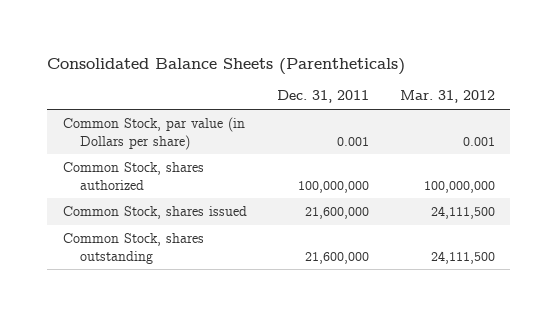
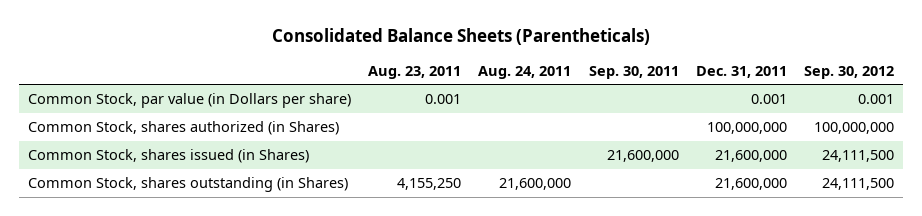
[399,90,495,104] Mar. 31, 2012 -> none
none -> [367,65,461,79] Aug. 23, 2011
none -> [478,65,572,79] Aug. 24, 2011
none -> [588,65,679,79] Sep. 30, 2011
none -> [804,65,895,79] Sep. 30, 2012
[62,162,204,190] Common Stock, shares authorized -> [27,121,339,136] Common Stock, shares authorized (in Shares)
[62,206,247,220] Common Stock, shares issued -> [27,149,309,164] Common Stock, shares issued (in Shares)
[62,233,204,264] Common Stock, shares outstanding -> [27,177,348,193] Common Stock, shares outstanding (in Shares)

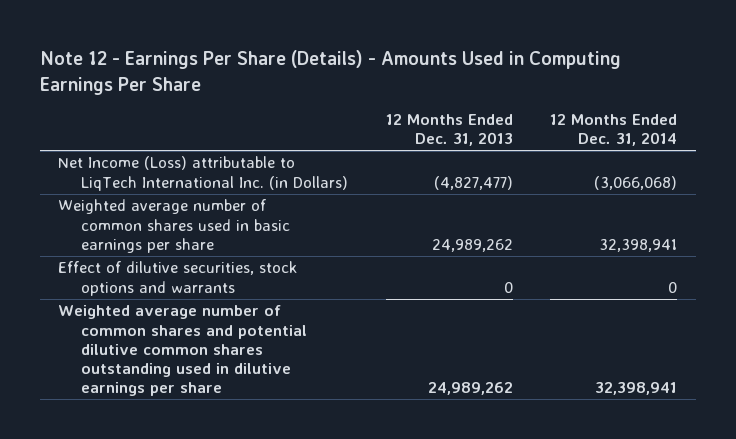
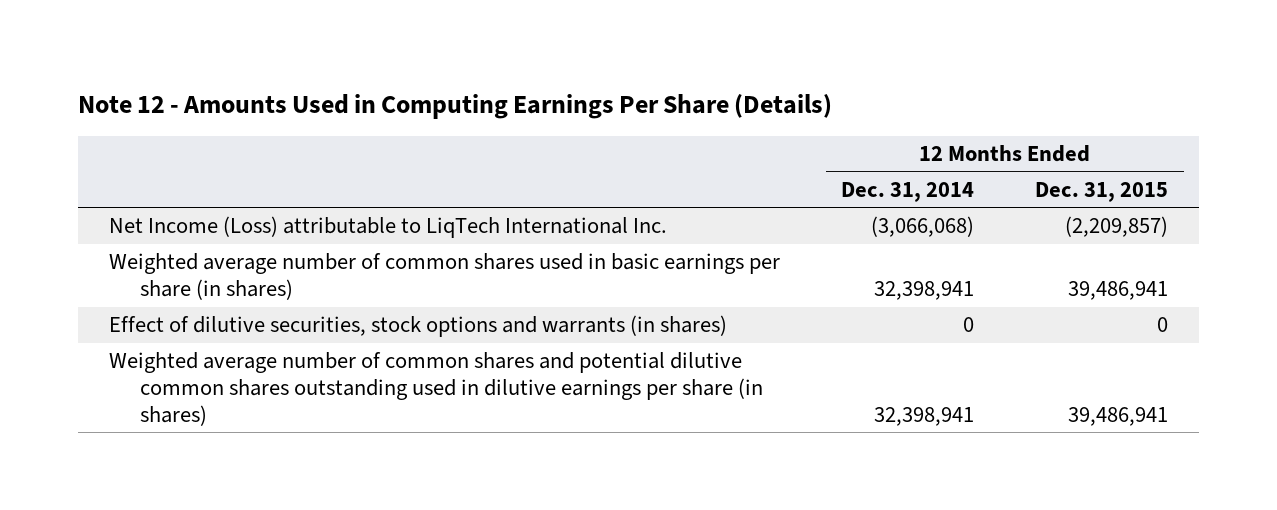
[39,50,621,95] Note 12 - Earnings Per Share (Details) - Amounts Used in Computing Earnings Per Share -> [78,94,833,120] Note 12 - Amounts Used in Computing Earnings Per Share (Details)
[385,113,513,146] 12 Months Ended Dec. 31, 2013 -> none
none -> [1035,181,1169,202] Dec. 31, 2015
[58,156,348,191] Net Income (Loss) attributable to LiqTech International Inc. (in Dollars) -> [108,216,667,239] Net Income (Loss) attributable to LiqTech International Inc.
[58,199,290,253] Weighted average number of common shares used in basic earnings per share -> [108,253,780,301] Weighted average number of common shares used in basic earnings per share (in shares)
[58,261,298,296] Effect of dilutive securities, stock options and warrants -> [108,315,727,338] Effect of dilutive securities, stock options and warrants (in shares)
[58,305,307,397] Weighted average number of common shares and potential dilutive common shares outstanding used in dilutive earnings per share -> [108,352,764,427] Weighted average number of common shares and potential dilutive common shares outstanding used in dilutive earnings per share (in shares)

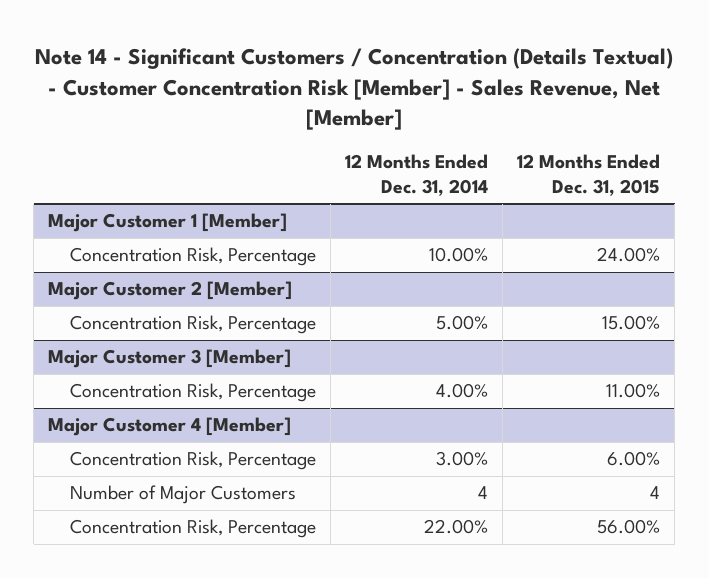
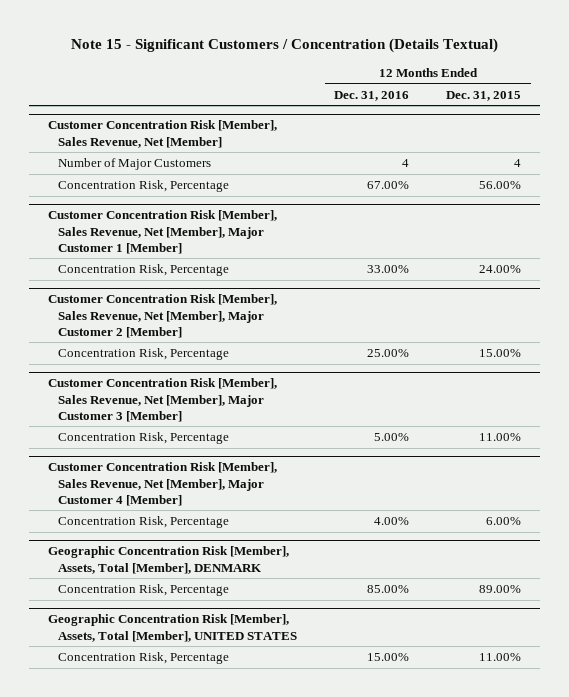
[35,48,674,131] Note 14 - Significant Customers / Concentration (Details Textual) - Customer Concentration Risk [Member] - Sales Revenue, Net [Member] -> [70,38,498,54] Note 15 - Significant Customers / Concentration (Details Textual)
[345,154,489,196] 12 Months Ended Dec. 31, 2014 -> none
none -> [333,90,409,101] Dec. 31, 2016
[48,213,288,233] Major Customer 1 [Member] -> none
none -> [47,120,277,148] Customer Concentration Risk [Member], Sales Revenue, Net [Member]
none -> [57,157,211,170] Number of Major Customers
none -> [57,179,229,192] Concentration Risk, Percentage
none -> [47,210,277,254] Customer Concentration Risk [Member], Sales Revenue, Net [Member], Major Customer 1 [Member]
[48,281,293,301] Major Customer 2 [Member] -> none
none -> [47,294,277,338] Customer Concentration Risk [Member], Sales Revenue, Net [Member], Major Customer 2 [Member]
[48,349,292,369] Major Customer 3 [Member] -> none
none -> [47,378,277,422] Customer Concentration Risk [Member], Sales Revenue, Net [Member], Major Customer 3 [Member]
[48,417,292,437] Major Customer 4 [Member] -> none
none -> [47,462,277,506] Customer Concentration Risk [Member], Sales Revenue, Net [Member], Major Customer 4 [Member]
[70,485,297,505] Number of Major Customers -> none
none -> [47,546,289,574] Geographic Concentration Risk [Member], Assets, Total [Member], DENMARK
[597,519,661,535] 56.00% -> [479,584,522,593] 89.00%
none -> [47,614,297,642] Geographic Concentration Risk [Member], Assets, Total [Member], UNITED STATES
none -> [57,651,229,664] Concentration Risk, Percentage

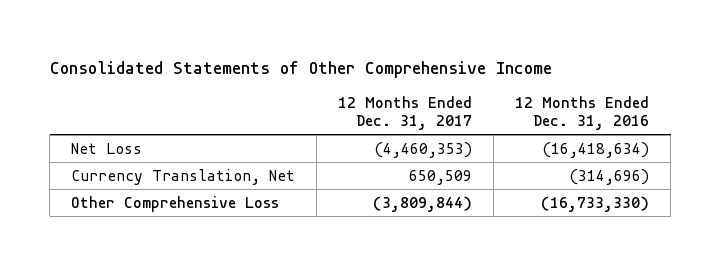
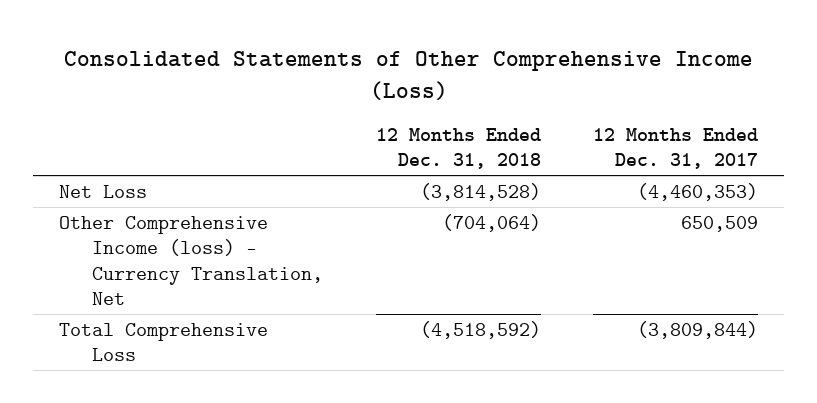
[49,60,552,78] Consolidated Statements of Other Comprehensive Income -> [63,50,753,100] Consolidated Statements of Other Comprehensive Income (Loss)
[515,95,650,131] 12 Months Ended Dec. 31, 2016 -> none
none -> [375,127,541,170] 12 Months Ended Dec. 31, 2018
[71,168,296,185] Currency Translation, Net -> [59,215,324,306] Other Comprehensive Income (loss) - Currency Translation, Net
[71,195,280,212] Other Comprehensive Loss -> [59,322,269,362] Total Comprehensive Loss

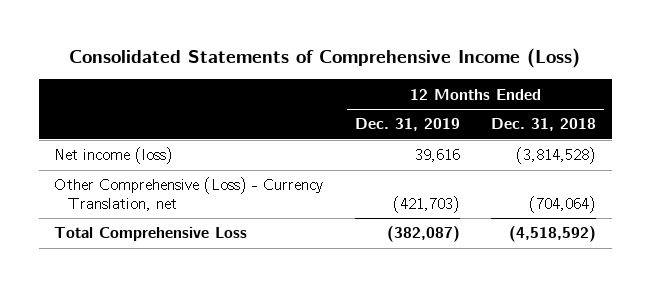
[63,50,753,100] Consolidated Statements of Other Comprehensive Income (Loss) -> [69,48,581,69] Consolidated Statements of Comprehensive Income (Loss)
[592,127,758,170] 12 Months Ended Dec. 31, 2017 -> none
none -> [354,118,460,132] Dec. 31, 2019
[59,184,148,198] Net Loss -> [54,147,174,165] Net income (loss)
[59,215,324,306] Other Comprehensive Income (loss) - Currency Translation, Net -> [54,177,324,212] Other Comprehensive (Loss) - Currency Translation, net

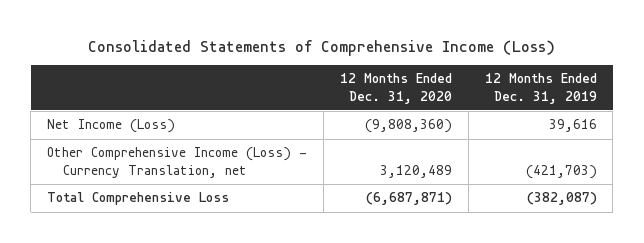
[491,118,597,132] Dec. 31, 2018 -> none
none -> [339,73,452,104] 12 Months Ended Dec. 31, 2020
[54,147,174,165] Net income (loss) -> [47,119,176,134] Net Income (Loss)
[54,177,324,212] Other Comprehensive (Loss) - Currency Translation, net -> [47,147,308,178] Other Comprehensive Income (Loss) - Currency Translation, net

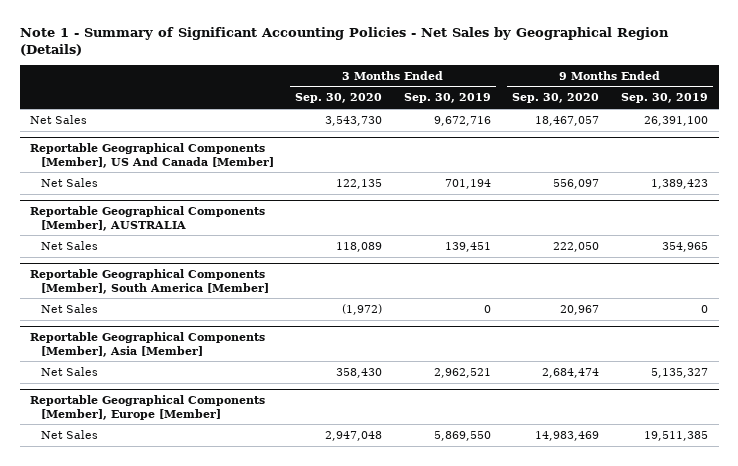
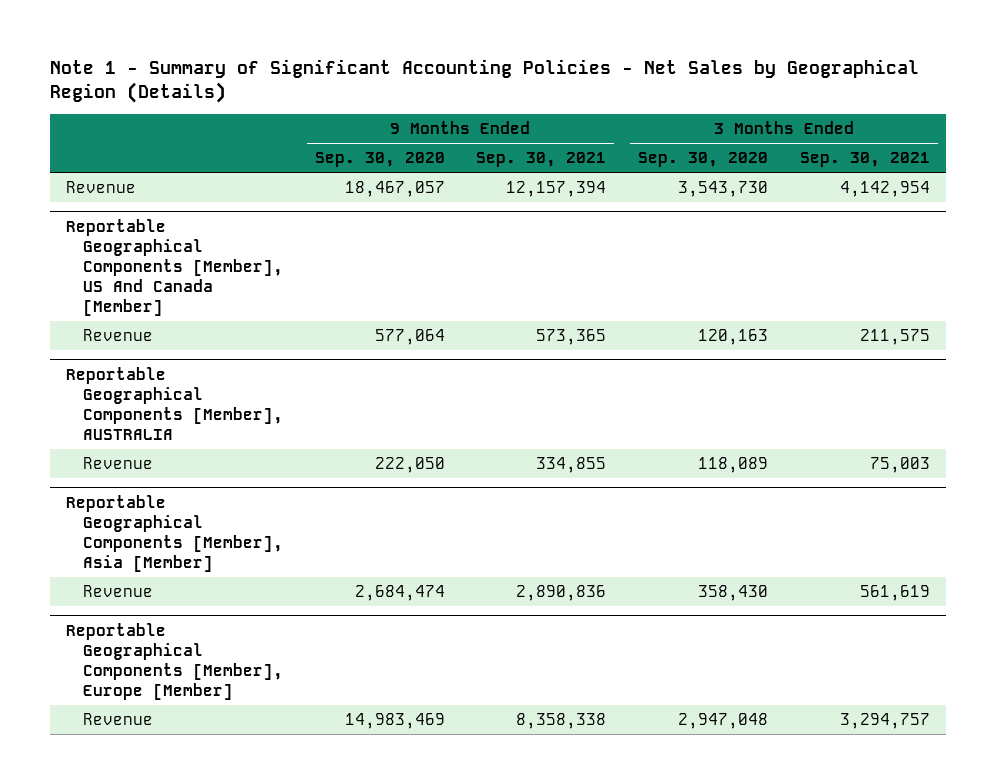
[403,93,491,104] Sep. 30, 2019 -> none
[620,93,708,104] Sep. 30, 2019 -> none
none -> [476,152,607,168] Sep. 30, 2021
none -> [799,152,930,168] Sep. 30, 2021
[30,114,88,124] Net Sales -> [65,180,136,193] Revenue
[40,177,98,187] Net Sales -> none
none -> [82,328,153,341] Revenue
[30,269,269,294] Reportable Geographical Components [Member], South America [Member] -> none
[40,303,98,313] Net Sales -> none
[40,240,98,250] Net Sales -> [82,456,153,469] Revenue
[40,366,98,376] Net Sales -> [82,584,153,597] Revenue
[40,429,98,439] Net Sales -> [82,712,153,725] Revenue

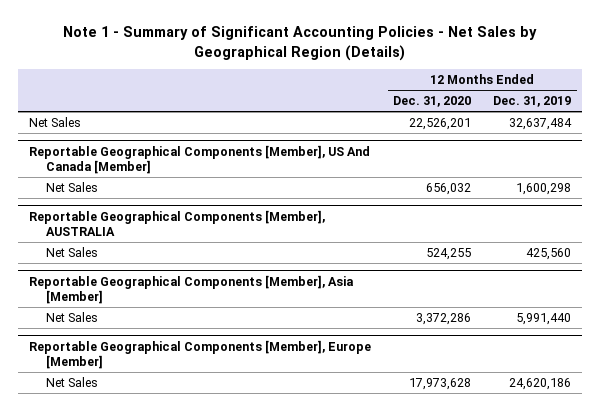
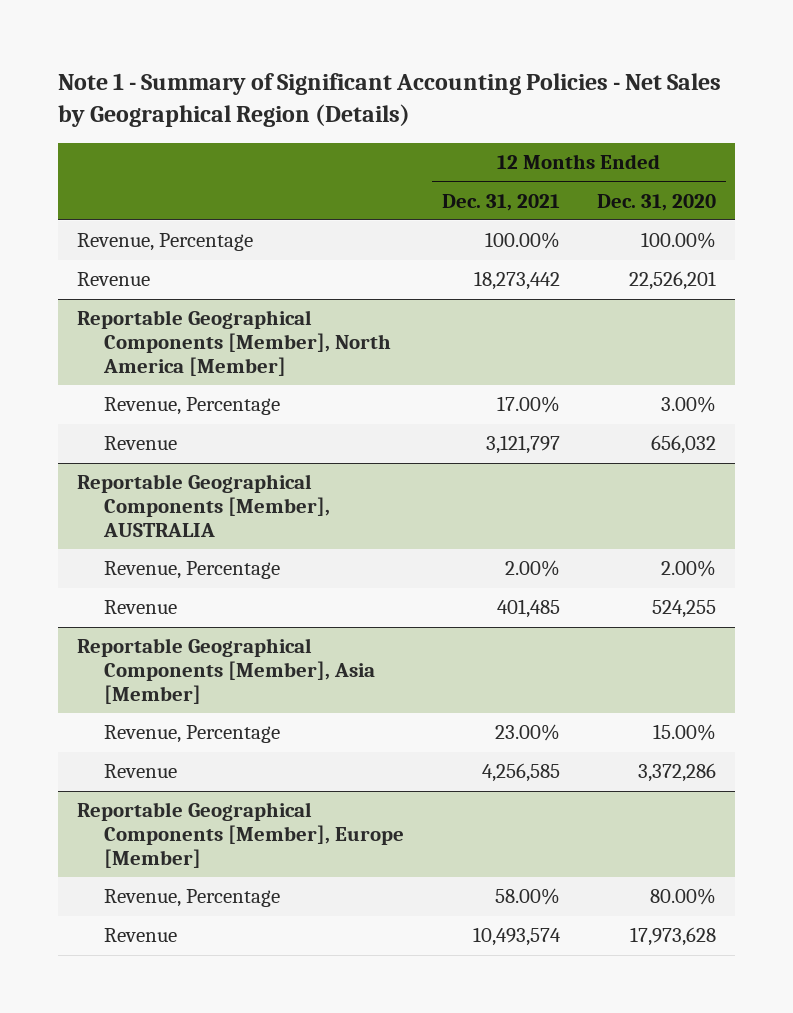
[493,96,572,108] Dec. 31, 2019 -> none
none -> [441,193,560,211] Dec. 31, 2021
[29,144,371,175] Reportable Geographical Components [Member], US And Canada [Member] -> none
none -> [76,233,253,252] Revenue, Percentage
[29,116,82,127] Net Sales -> [76,272,150,287] Revenue
none -> [76,310,391,377] Reportable Geographical Components [Member], North America [Member]
none -> [103,397,280,416] Revenue, Percentage
[46,181,99,192] Net Sales -> [103,436,177,451] Revenue
none -> [103,561,280,580] Revenue, Percentage
[46,246,99,257] Net Sales -> [103,600,177,615] Revenue
none -> [103,725,280,744] Revenue, Percentage
[46,311,99,322] Net Sales -> [103,764,177,779] Revenue
none -> [103,889,280,908] Revenue, Percentage
[46,376,99,387] Net Sales -> [103,928,177,943] Revenue

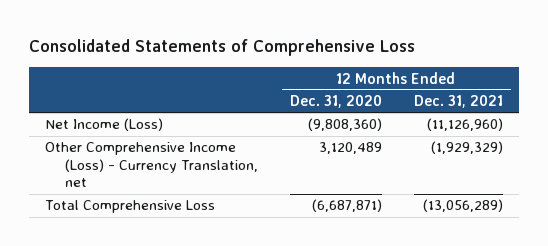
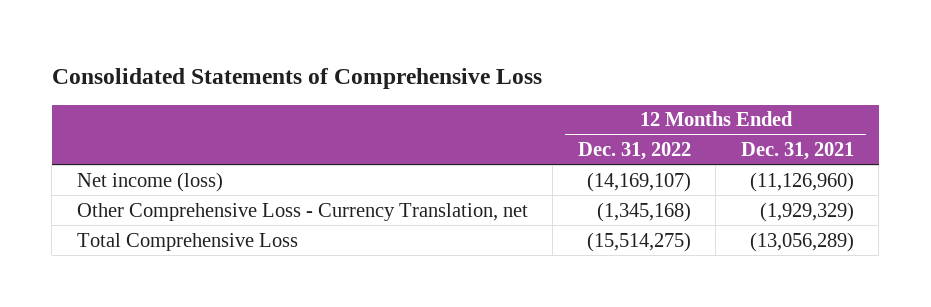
[289,95,382,109] Dec. 31, 2020 -> none
none -> [577,142,691,161] Dec. 31, 2022
[44,118,163,132] Net Income (Loss) -> [76,171,223,192] Net income (loss)
[44,142,258,188] Other Comprehensive Income (Loss) - Currency Translation, net -> [76,202,528,221] Other Comprehensive Loss - Currency Translation, net

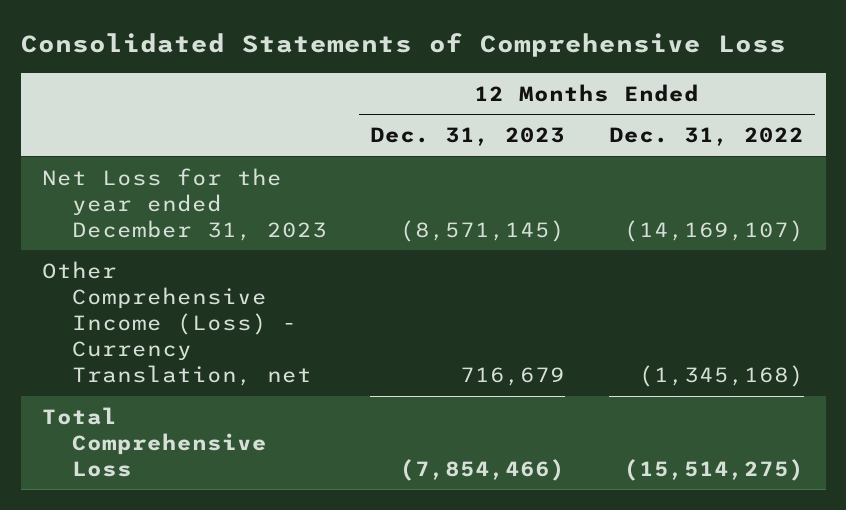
[740,142,854,161] Dec. 31, 2021 -> none
none -> [370,126,566,146] Dec. 31, 2023
[76,171,223,192] Net income (loss) -> [42,167,327,241] Net Loss for the year ended December 31, 2023
[76,202,528,221] Other Comprehensive Loss - Currency Translation, net -> [42,260,312,386] Other Comprehensive Income (Loss) - Currency Translation, net

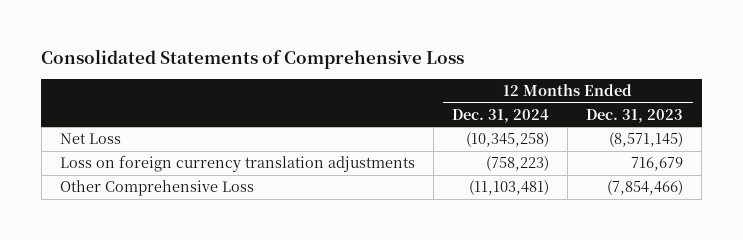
[608,126,804,146] Dec. 31, 2022 -> none
none -> [452,108,550,123] Dec. 31, 2024
[42,167,327,241] Net Loss for the year ended December 31, 2023 -> [59,133,121,145] Net Loss
[42,260,312,386] Other Comprehensive Income (Loss) - Currency Translation, net -> [59,155,415,173] Loss on foreign currency translation adjustments
[42,406,267,477] Total Comprehensive Loss -> [59,180,254,197] Other Comprehensive Loss

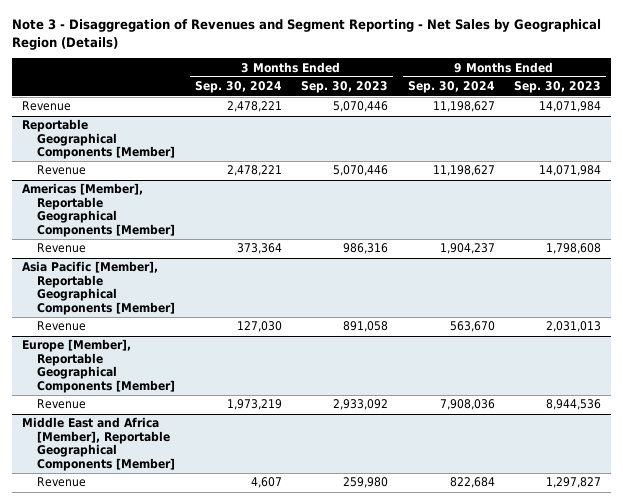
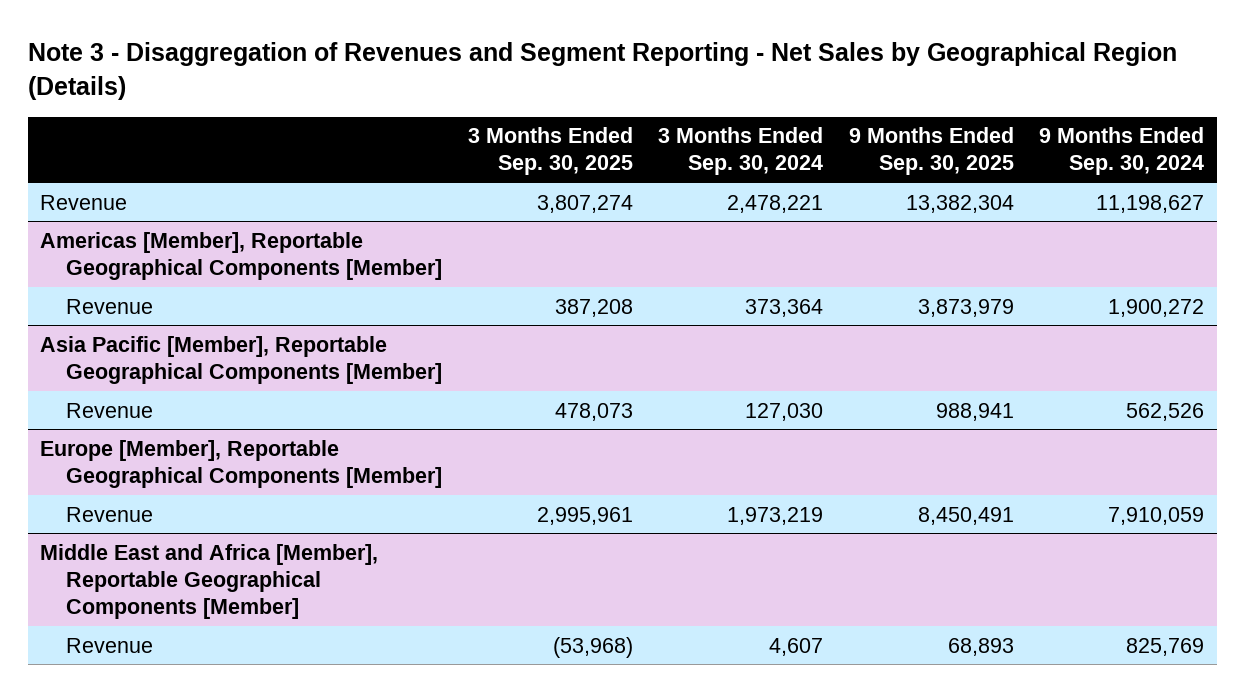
[301,81,389,94] Sep. 30, 2023 -> none
[514,81,602,94] Sep. 30, 2023 -> none
none -> [467,127,633,176] 3 Months Ended Sep. 30, 2025
none -> [848,127,1014,176] 9 Months Ended Sep. 30, 2025
[21,119,176,160] Reportable Geographical Components [Member] -> none
[37,165,87,176] Revenue -> none
[439,243,495,255] 1,904,237 -> [1108,298,1205,317] 1,900,272
[449,321,495,333] 563,670 -> [1126,402,1205,421] 562,526
[439,399,495,411] 7,908,036 -> [1108,506,1205,525] 7,910,059
[449,477,495,489] 822,684 -> [1126,637,1205,656] 825,769

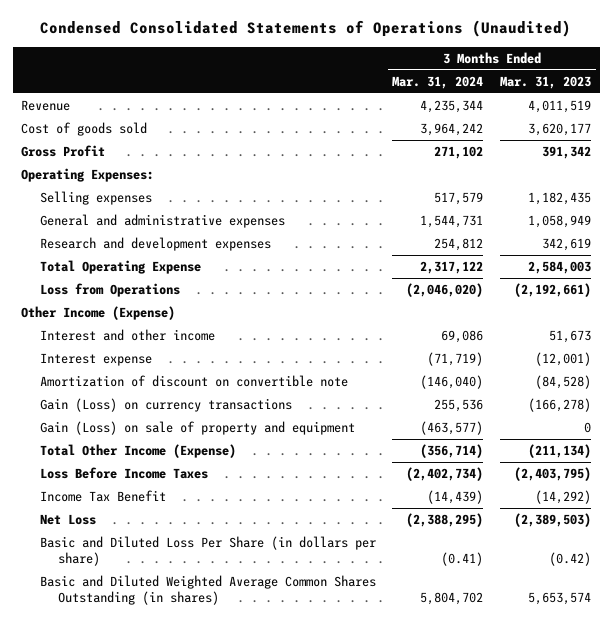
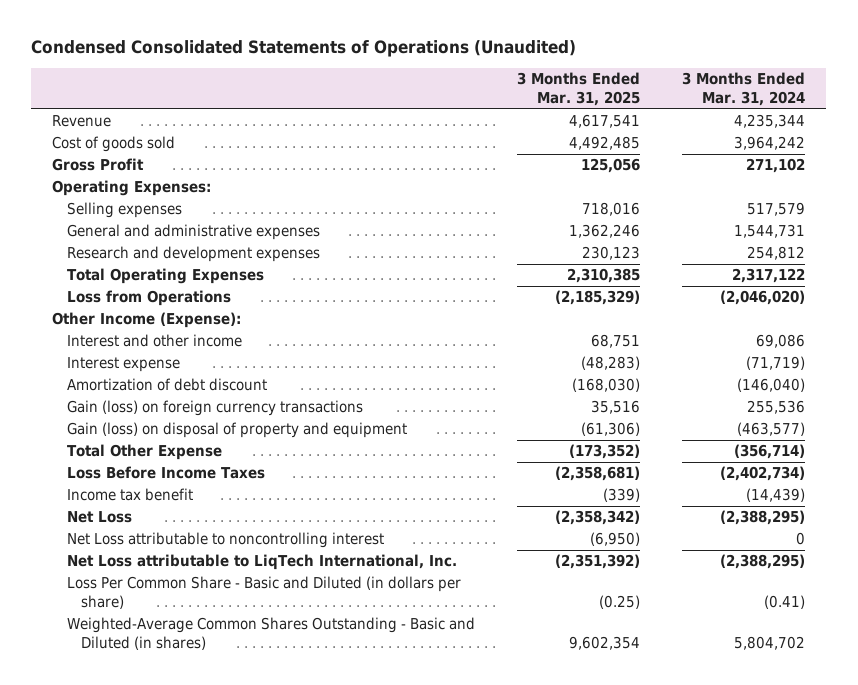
[500,75,592,89] Mar. 31, 2023 -> none
none -> [517,72,641,106] 3 Months Ended Mar. 31, 2025
[39,260,201,275] Total Operating Expense -> [66,268,264,285] Total Operating Expenses
[21,306,176,321] Other Income (Expense) -> [52,312,242,329] Other Income (Expense):
[39,375,348,388] Amortization of discount on convertible note -> [66,378,267,392] Amortization of debt discount
[39,398,292,413] Gain (Loss) on currency transactions -> [66,400,363,417] Gain (loss) on foreign currency transactions
[39,421,355,436] Gain (Loss) on sale of property and equipment -> [66,422,407,439] Gain (loss) on disposal of property and equipment
[39,444,236,459] Total Other Income (Expense) -> [66,444,222,461] Total Other Expense
[39,490,166,503] Income Tax Benefit -> [66,488,193,502] Income tax benefit
none -> [66,532,384,549] Net Loss attributable to noncontrolling interest
none -> [66,554,457,571] Net Loss attributable to LiqTech International, Inc.
[39,536,376,566] Basic and Diluted Loss Per Share (in dollars per share) -> [66,576,461,609] Loss Per Common Share - Basic and Diluted (in dollars per share)
[39,575,376,605] Basic and Diluted Weighted Average Common Shares Outstanding (in shares) -> [66,617,475,650] Weighted-Average Common Shares Outstanding - Basic and Diluted (in shares)

